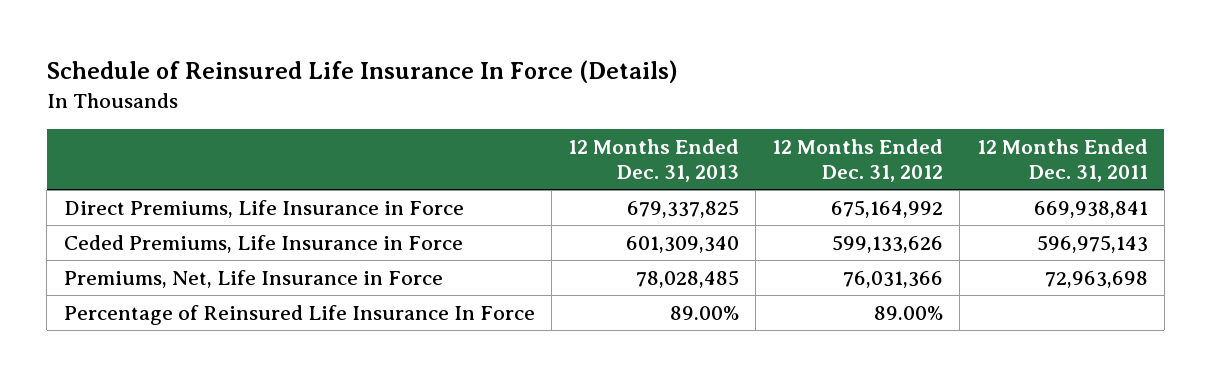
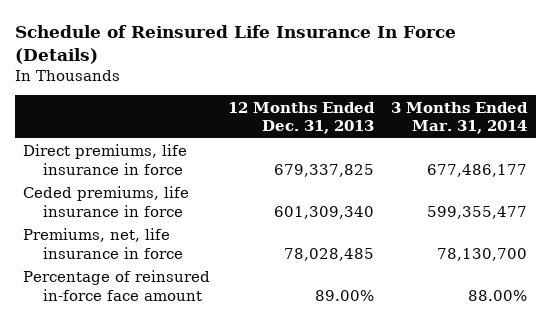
[772,138,944,182] 12 Months Ended Dec. 31, 2012 -> none
[976,138,1148,182] 12 Months Ended Dec. 31, 2011 -> none
none -> [391,101,529,135] 3 Months Ended Mar. 31, 2014
[63,199,464,218] Direct Premiums, Life Insurance in Force -> [23,144,188,175] Direct premiums, life insurance in force
[63,234,463,253] Ceded Premiums, Life Insurance in Force -> [23,186,190,217] Ceded premiums, life insurance in force
[63,269,443,288] Premiums, Net, Life Insurance in Force -> [23,228,184,259] Premiums, net, life insurance in force
[63,304,535,325] Percentage of Reinsured Life Insurance In Force -> [23,270,211,301] Percentage of reinsured in-force face amount

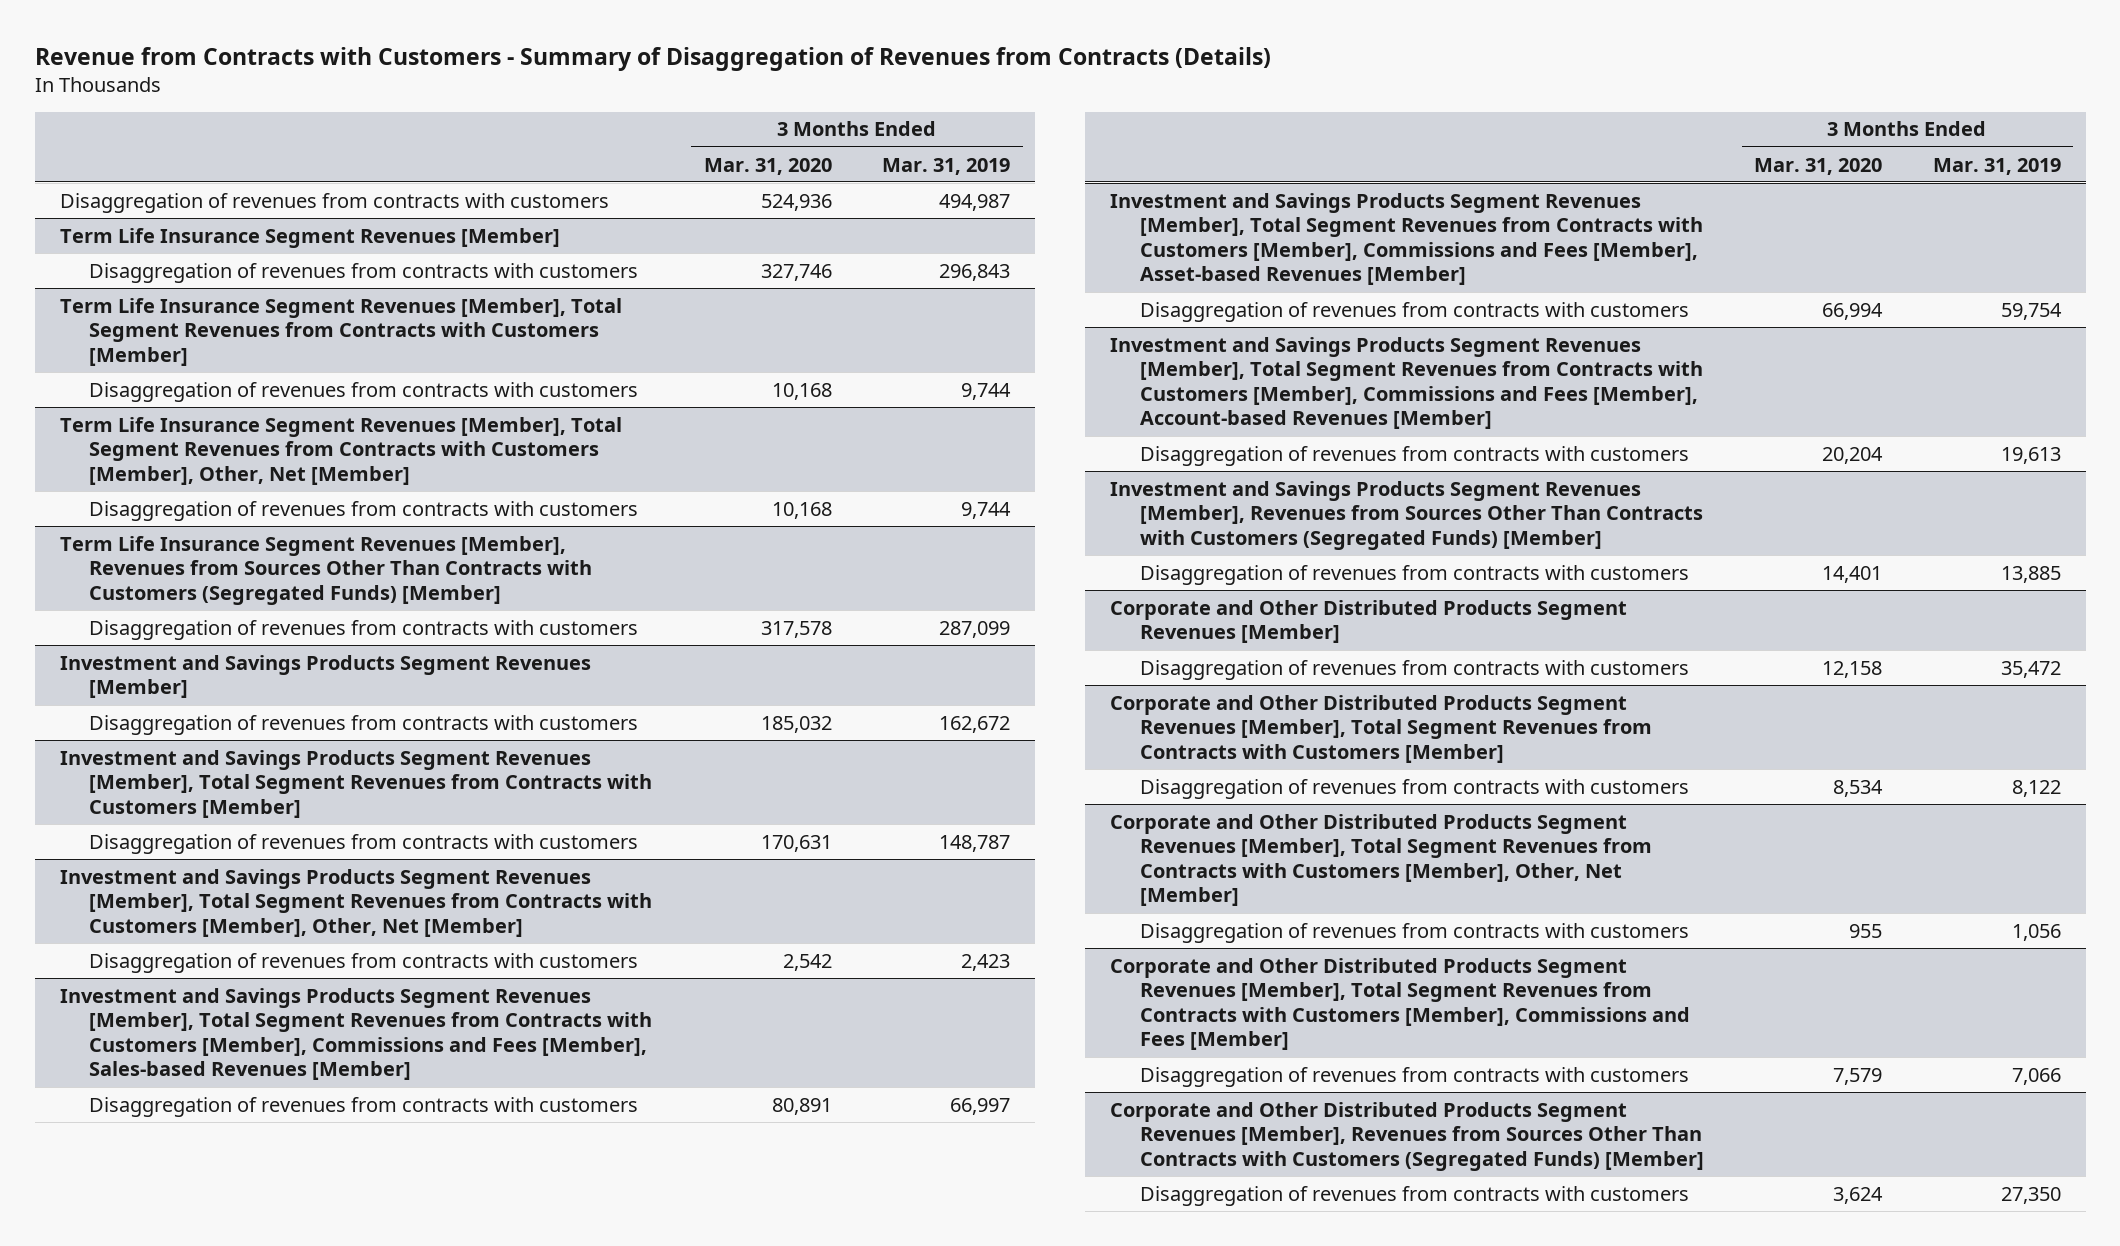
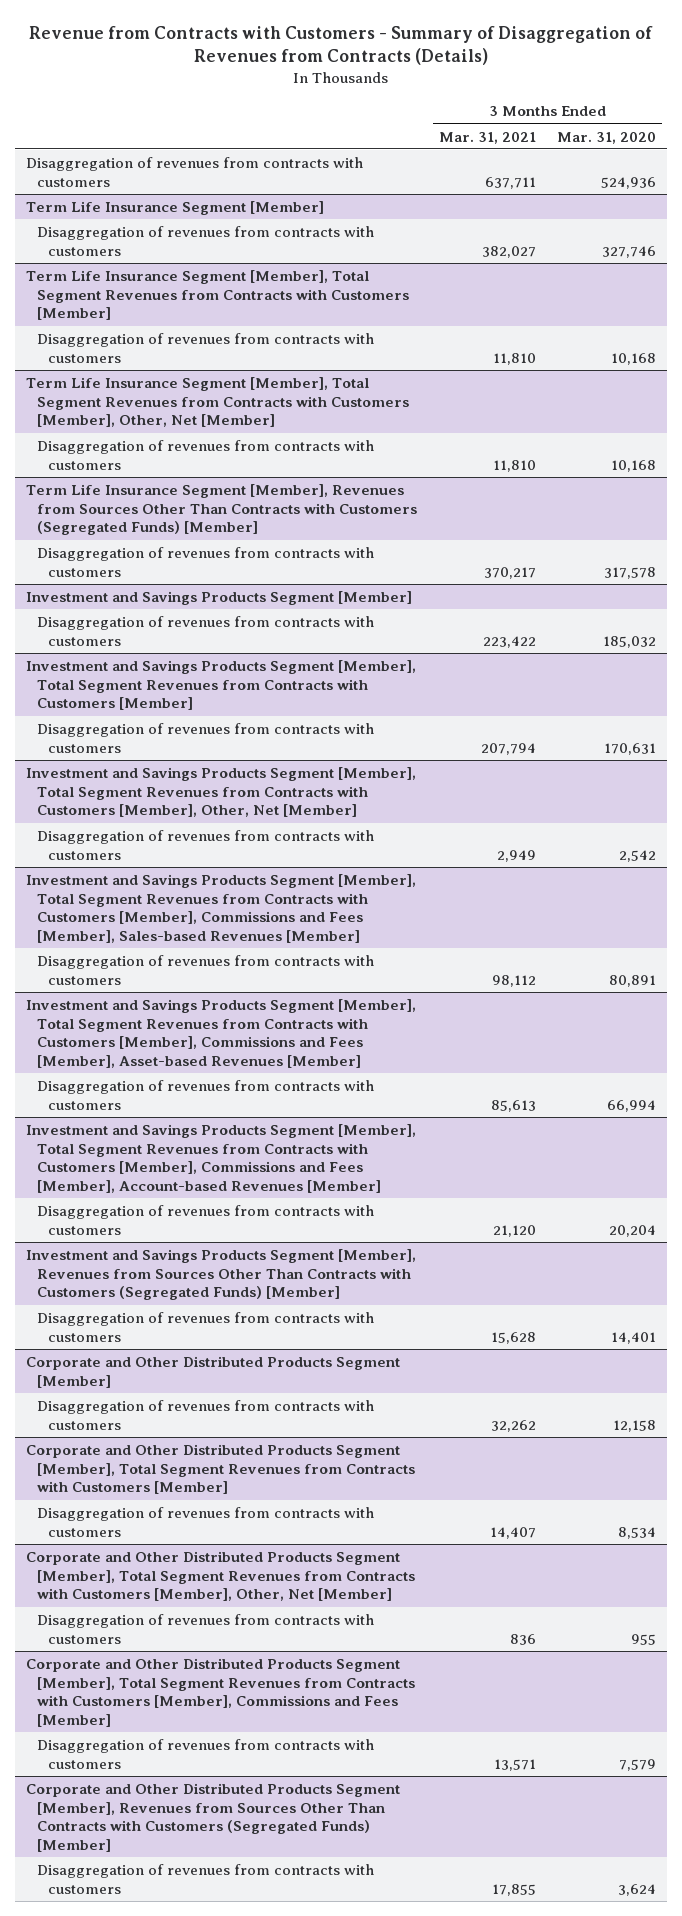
[882,157,1011,175] Mar. 31, 2019 -> none
none -> [438,131,536,144] Mar. 31, 2021
[59,227,560,248] Term Life Insurance Segment Revenues [Member] -> [26,200,325,215] Term Life Insurance Segment [Member]
[59,297,622,366] Term Life Insurance Segment Revenues [Member], Total Segment Revenues from Contracts with Customers [Member] -> [26,269,409,321] Term Life Insurance Segment [Member], Total Segment Revenues from Contracts with Customers [Member]
[59,416,622,485] Term Life Insurance Segment Revenues [Member], Total Segment Revenues from Contracts with Customers [Member], Other, Net [Member] -> [26,376,409,428] Term Life Insurance Segment [Member], Total Segment Revenues from Contracts with Customers [Member], Other, Net [Member]
[59,535,593,605] Term Life Insurance Segment Revenues [Member], Revenues from Sources Other Than Contracts with Customers (Segregated Funds) [Member] -> [26,483,417,536] Term Life Insurance Segment [Member], Revenues from Sources Other Than Contracts with Customers (Segregated Funds) [Member]
[59,654,591,699] Investment and Savings Products Segment Revenues [Member] -> [26,590,413,605] Investment and Savings Products Segment [Member]
[59,749,653,818] Investment and Savings Products Segment Revenues [Member], Total Segment Revenues from Contracts with Customers [Member] -> [26,659,417,711] Investment and Savings Products Segment [Member], Total Segment Revenues from Contracts with Customers [Member]
[59,868,653,937] Investment and Savings Products Segment Revenues [Member], Total Segment Revenues from Contracts with Customers [Member], Other, Net [Member] -> [26,766,417,818] Investment and Savings Products Segment [Member], Total Segment Revenues from Contracts with Customers [Member], Other, Net [Member]
[59,987,653,1081] Investment and Savings Products Segment Revenues [Member], Total Segment Revenues from Contracts with Customers [Member], Commissions and Fees [Member], Sales-based Revenues [Member] -> [26,873,417,944] Investment and Savings Products Segment [Member], Total Segment Revenues from Contracts with Customers [Member], Commissions and Fees [Member], Sales-based Revenues [Member]
[1110,192,1703,286] Investment and Savings Products Segment Revenues [Member], Total Segment Revenues from Contracts with Customers [Member], Commissions and Fees [Member], Asset-based Revenues [Member] -> [26,998,417,1069] Investment and Savings Products Segment [Member], Total Segment Revenues from Contracts with Customers [Member], Commissions and Fees [Member], Asset-based Revenues [Member]
[1110,336,1703,430] Investment and Savings Products Segment Revenues [Member], Total Segment Revenues from Contracts with Customers [Member], Commissions and Fees [Member], Account-based Revenues [Member] -> [26,1123,417,1194] Investment and Savings Products Segment [Member], Total Segment Revenues from Contracts with Customers [Member], Commissions and Fees [Member], Account-based Revenues [Member]
[1110,480,1703,550] Investment and Savings Products Segment Revenues [Member], Revenues from Sources Other Than Contracts with Customers (Segregated Funds) [Member] -> [26,1248,417,1301] Investment and Savings Products Segment [Member], Revenues from Sources Other Than Contracts with Customers (Segregated Funds) [Member]
[1110,599,1628,644] Corporate and Other Distributed Products Segment Revenues [Member] -> [26,1355,401,1388] Corporate and Other Distributed Products Segment [Member]
[1110,694,1652,763] Corporate and Other Distributed Products Segment Revenues [Member], Total Segment Revenues from Contracts with Customers [Member] -> [26,1443,415,1495] Corporate and Other Distributed Products Segment [Member], Total Segment Revenues from Contracts with Customers [Member]
[1110,813,1652,907] Corporate and Other Distributed Products Segment Revenues [Member], Total Segment Revenues from Contracts with Customers [Member], Other, Net [Member] -> [26,1550,415,1602] Corporate and Other Distributed Products Segment [Member], Total Segment Revenues from Contracts with Customers [Member], Other, Net [Member]
[1110,957,1690,1051] Corporate and Other Distributed Products Segment Revenues [Member], Total Segment Revenues from Contracts with Customers [Member], Commissions and Fees [Member] -> [26,1657,415,1728] Corporate and Other Distributed Products Segment [Member], Total Segment Revenues from Contracts with Customers [Member], Commissions and Fees [Member]
[1110,1101,1704,1171] Corporate and Other Distributed Products Segment Revenues [Member], Revenues from Sources Other Than Contracts with Customers (Segregated Funds) [Member] -> [26,1782,401,1853] Corporate and Other Distributed Products Segment [Member], Revenues from Sources Other Than Contracts with Customers (Segregated Funds) [Member]

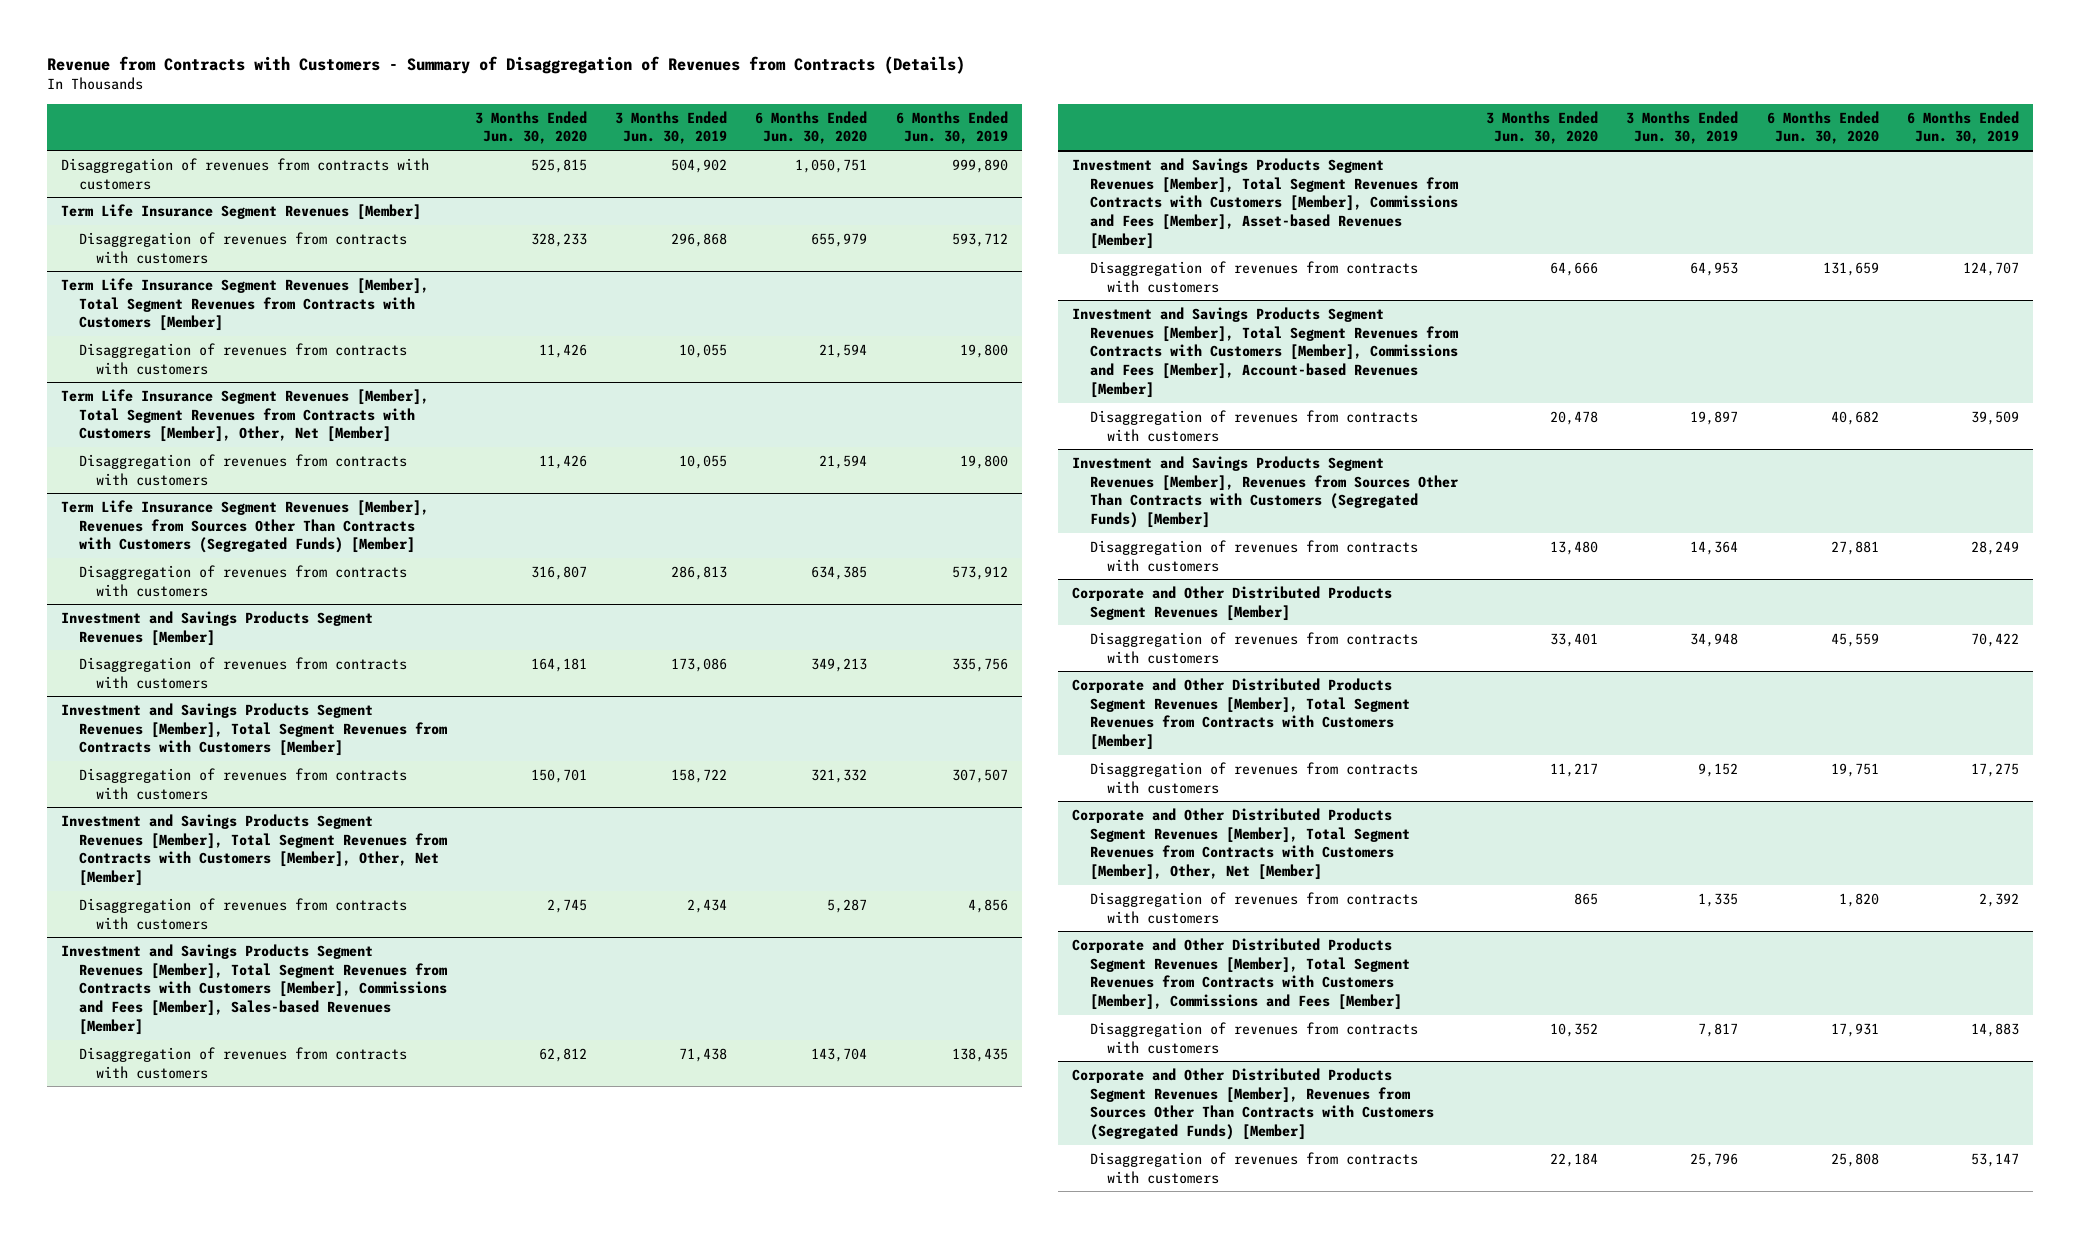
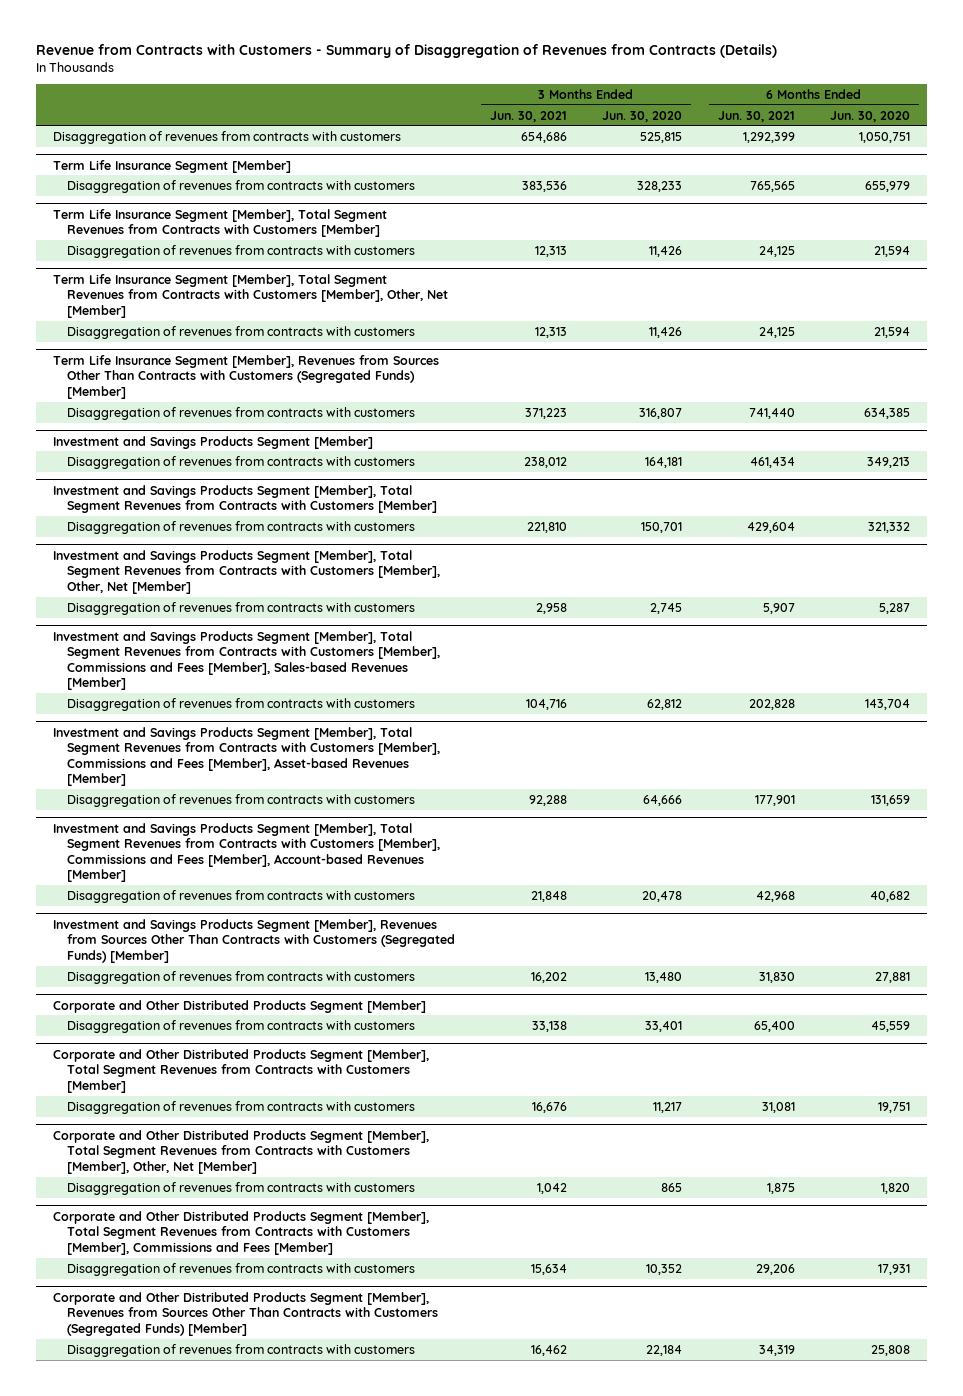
[615,110,728,145] 3 Months Ended Jun. 30, 2019 -> none
[895,110,1008,145] 6 Months Ended Jun. 30, 2019 -> none
none -> [490,110,568,122] Jun. 30, 2021
none -> [717,110,795,122] Jun. 30, 2021
[61,203,422,220] Term Life Insurance Segment Revenues [Member] -> [53,159,292,173] Term Life Insurance Segment [Member]
[61,277,430,332] Term Life Insurance Segment Revenues [Member], Total Segment Revenues from Contracts with Customers [Member] -> [53,208,388,238] Term Life Insurance Segment [Member], Total Segment Revenues from Contracts with Customers [Member]
[61,388,430,443] Term Life Insurance Segment Revenues [Member], Total Segment Revenues from Contracts with Customers [Member], Other, Net [Member] -> [53,273,448,318] Term Life Insurance Segment [Member], Total Segment Revenues from Contracts with Customers [Member], Other, Net [Member]
[61,499,430,554] Term Life Insurance Segment Revenues [Member], Revenues from Sources Other Than Contracts with Customers (Segregated Funds) [Member] -> [53,354,440,399] Term Life Insurance Segment [Member], Revenues from Sources Other Than Contracts with Customers (Segregated Funds) [Member]
[61,610,374,646] Investment and Savings Products Segment Revenues [Member] -> [53,435,374,449] Investment and Savings Products Segment [Member]
[61,702,448,757] Investment and Savings Products Segment Revenues [Member], Total Segment Revenues from Contracts with Customers [Member] -> [53,484,437,514] Investment and Savings Products Segment [Member], Total Segment Revenues from Contracts with Customers [Member]
[61,813,448,887] Investment and Savings Products Segment Revenues [Member], Total Segment Revenues from Contracts with Customers [Member], Other, Net [Member] -> [53,549,440,594] Investment and Savings Products Segment [Member], Total Segment Revenues from Contracts with Customers [Member], Other, Net [Member]
[61,943,448,1035] Investment and Savings Products Segment Revenues [Member], Total Segment Revenues from Contracts with Customers [Member], Commissions and Fees [Member], Sales-based Revenues [Member] -> [53,630,440,691] Investment and Savings Products Segment [Member], Total Segment Revenues from Contracts with Customers [Member], Commissions and Fees [Member], Sales-based Revenues [Member]
[1072,157,1459,249] Investment and Savings Products Segment Revenues [Member], Total Segment Revenues from Contracts with Customers [Member], Commissions and Fees [Member], Asset-based Revenues [Member] -> [53,726,440,787] Investment and Savings Products Segment [Member], Total Segment Revenues from Contracts with Customers [Member], Commissions and Fees [Member], Asset-based Revenues [Member]
[1072,306,1459,398] Investment and Savings Products Segment Revenues [Member], Total Segment Revenues from Contracts with Customers [Member], Commissions and Fees [Member], Account-based Revenues [Member] -> [53,822,440,883] Investment and Savings Products Segment [Member], Total Segment Revenues from Contracts with Customers [Member], Commissions and Fees [Member], Account-based Revenues [Member]
[1072,455,1459,529] Investment and Savings Products Segment Revenues [Member], Revenues from Sources Other Than Contracts with Customers (Segregated Funds) [Member] -> [53,918,455,963] Investment and Savings Products Segment [Member], Revenues from Sources Other Than Contracts with Customers (Segregated Funds) [Member]
[1072,585,1393,621] Corporate and Other Distributed Products Segment Revenues [Member] -> [53,999,427,1013] Corporate and Other Distributed Products Segment [Member]
[1072,677,1410,751] Corporate and Other Distributed Products Segment Revenues [Member], Total Segment Revenues from Contracts with Customers [Member] -> [53,1048,430,1093] Corporate and Other Distributed Products Segment [Member], Total Segment Revenues from Contracts with Customers [Member]
[1072,807,1410,881] Corporate and Other Distributed Products Segment Revenues [Member], Total Segment Revenues from Contracts with Customers [Member], Other, Net [Member] -> [53,1129,430,1174] Corporate and Other Distributed Products Segment [Member], Total Segment Revenues from Contracts with Customers [Member], Other, Net [Member]
[1072,937,1410,1011] Corporate and Other Distributed Products Segment Revenues [Member], Total Segment Revenues from Contracts with Customers [Member], Commissions and Fees [Member] -> [53,1210,430,1255] Corporate and Other Distributed Products Segment [Member], Total Segment Revenues from Contracts with Customers [Member], Commissions and Fees [Member]
[1072,1067,1434,1141] Corporate and Other Distributed Products Segment Revenues [Member], Revenues from Sources Other Than Contracts with Customers (Segregated Funds) [Member] -> [53,1291,438,1336] Corporate and Other Distributed Products Segment [Member], Revenues from Sources Other Than Contracts with Customers (Segregated Funds) [Member]

